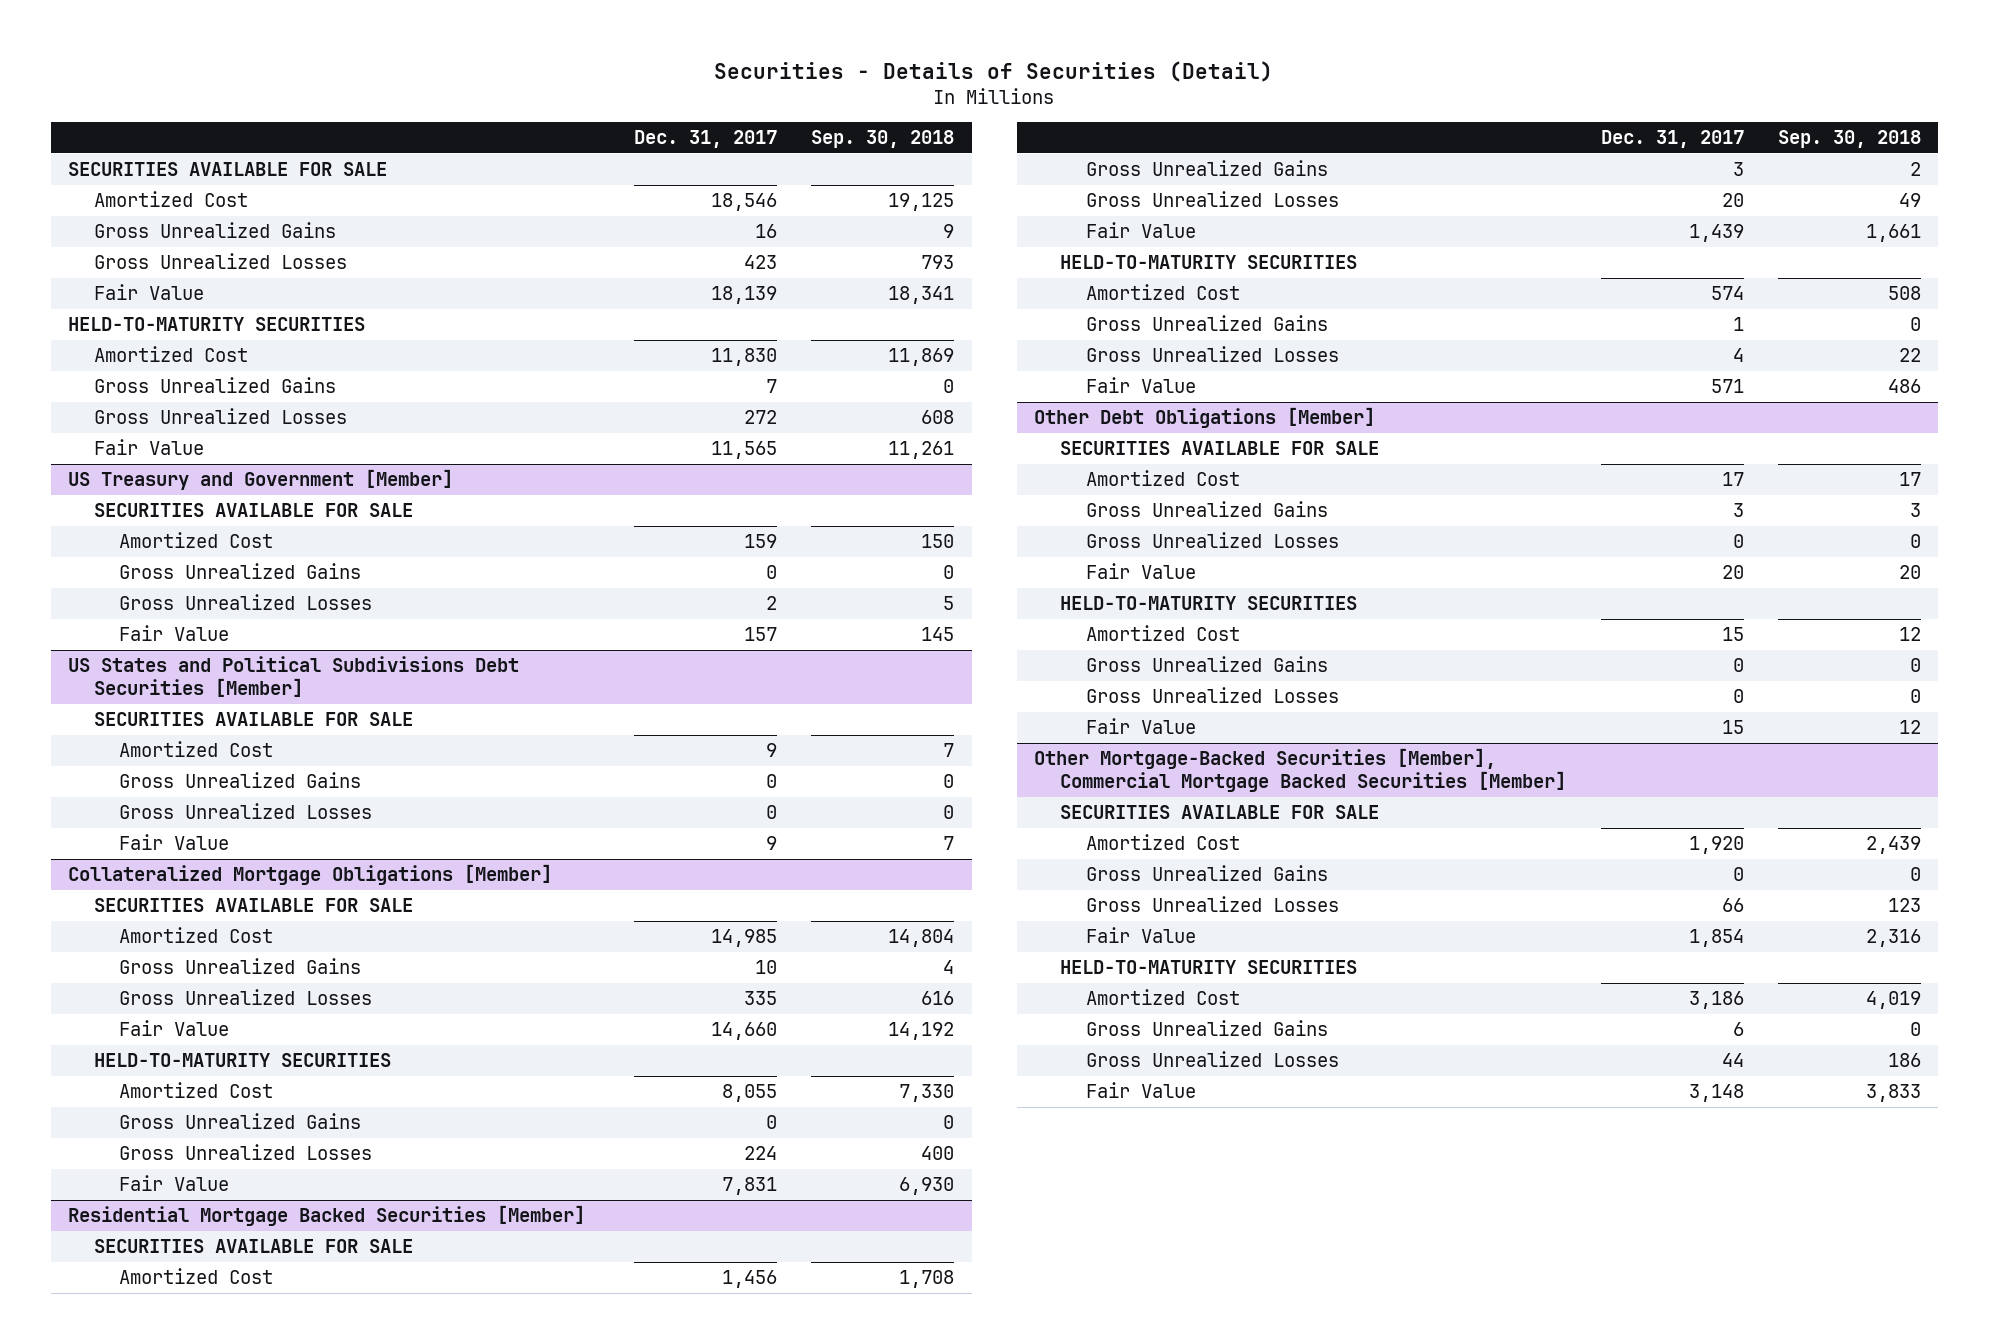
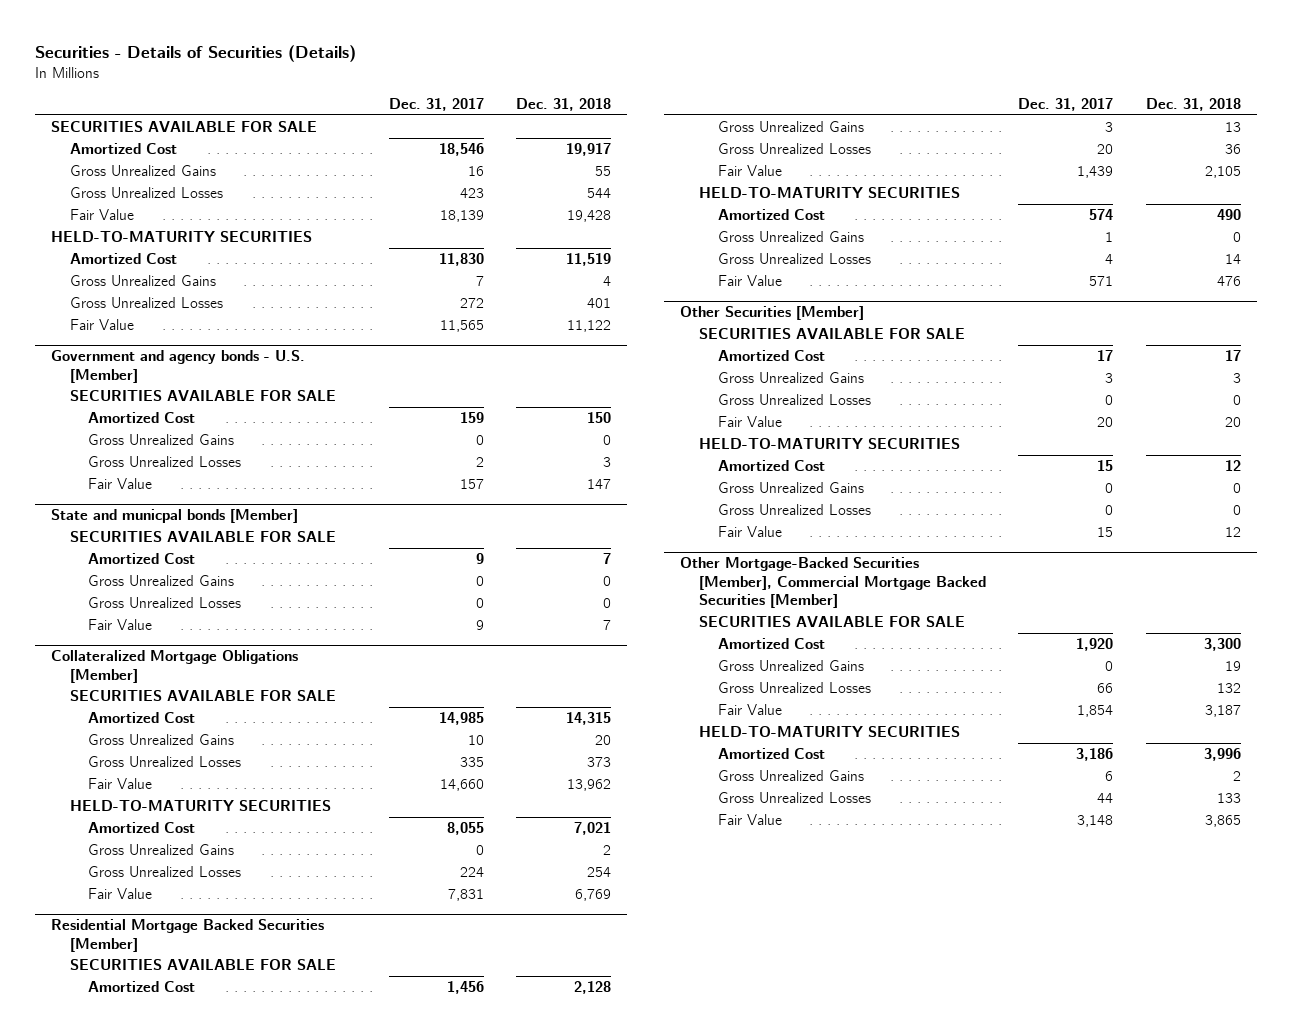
[714,61,1274,83] Securities - Details of Securities (Detail) -> [34,44,356,62] Securities - Details of Securities (Details)
[811,130,955,149] Sep. 30, 2018 -> none
none -> [516,98,612,112] Dec. 31, 2018
[67,469,453,491] US Treasury and Government [Member] -> [50,350,305,383] Government and agency bonds - U.S. [Member]
[67,656,519,698] US States and Political Subdivisions Debt Securities [Member] -> [50,509,298,524] State and municpal bonds [Member]
[1034,407,1376,429] Other Debt Obligations [Member] -> [680,306,865,321] Other Securities [Member]

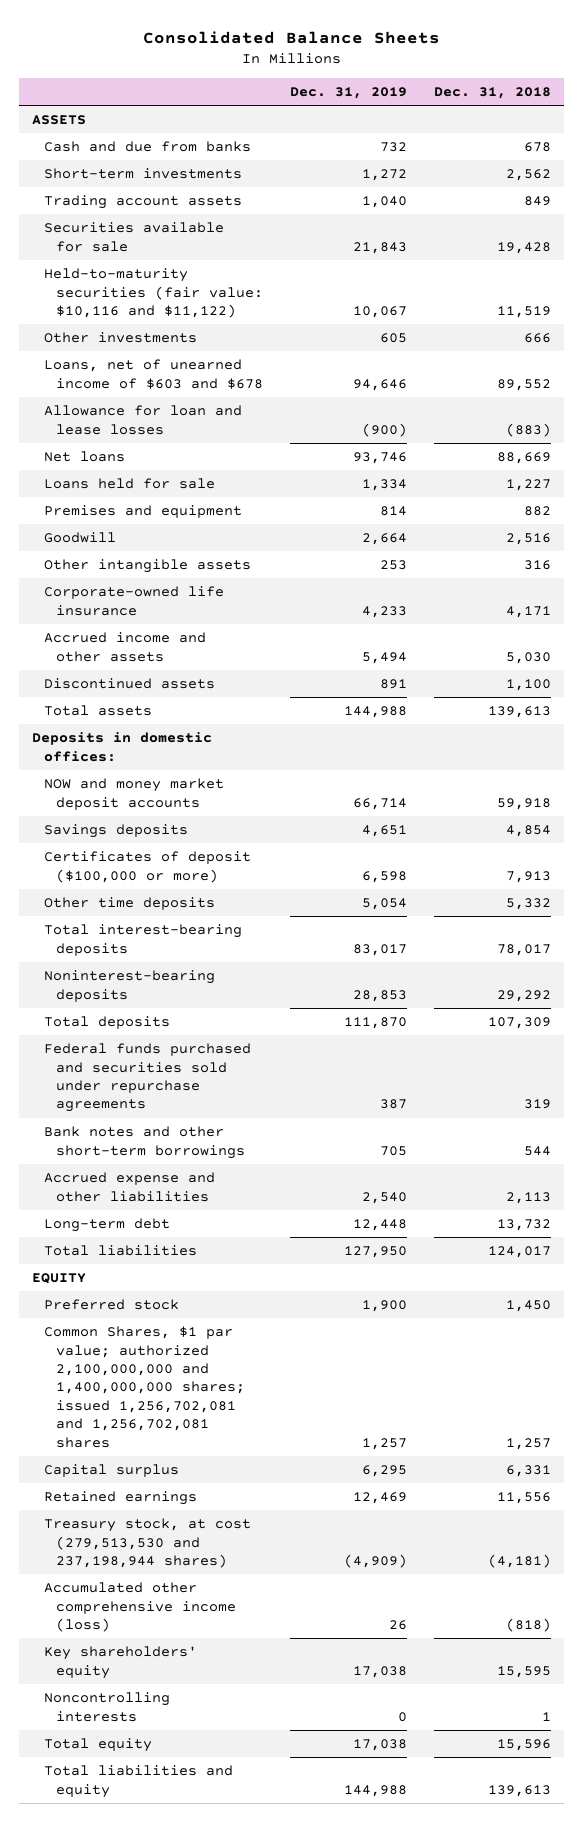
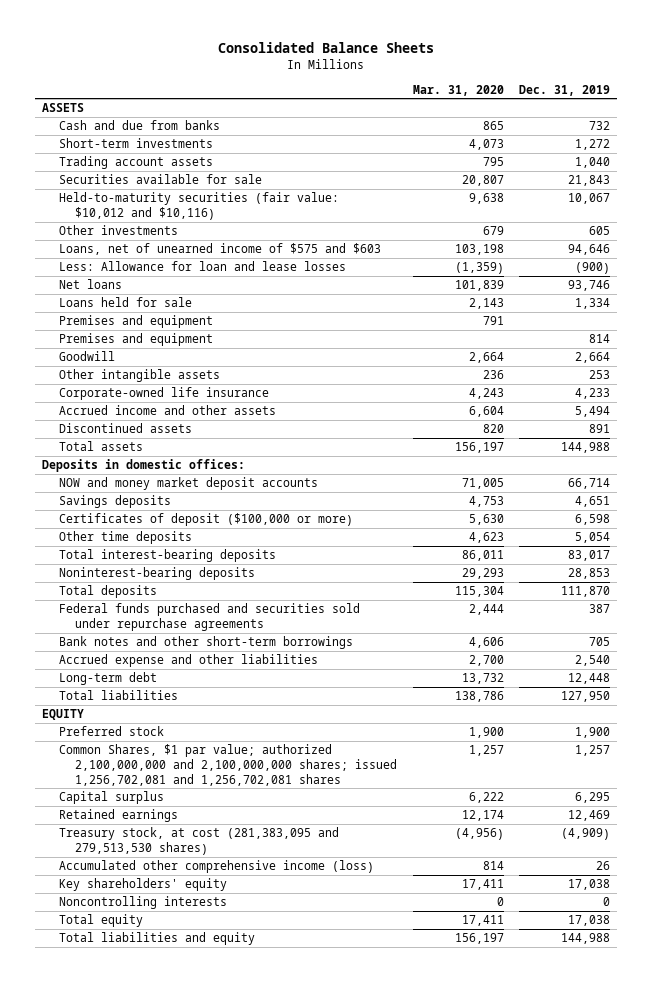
[433,87,551,100] Dec. 31, 2018 -> none
none -> [412,84,504,96] Mar. 31, 2020
[44,268,263,319] Held-to-maturity securities (fair value: $10,116 and $11,122) -> [58,192,339,220] Held-to-maturity securities (fair value: $10,012 and $10,116)
[44,359,263,389] Loans, net of unearned income of $603 and $678 -> [58,243,381,256] Loans, net of unearned income of $575 and $603
[44,405,243,435] Allowance for loan and lease losses -> [58,261,346,272] Less: Allowance for loan and lease losses
none -> [58,315,213,329] Premises and equipment
[44,1326,245,1448] Common Shares, $1 par value; authorized 2,100,000,000 and 1,400,000,000 shares; issued 1,256,702,081 and 1,256,702,081 shares -> [58,744,398,786] Common Shares, $1 par value; authorized 2,100,000,000 and 2,100,000,000 shares; issued 1,256,702,081 and 1,256,702,081 shares
[44,1518,252,1569] Treasury stock, at cost (279,513,530 and 237,198,944 shares) -> [58,827,339,855] Treasury stock, at cost (281,383,095 and 279,513,530 shares)

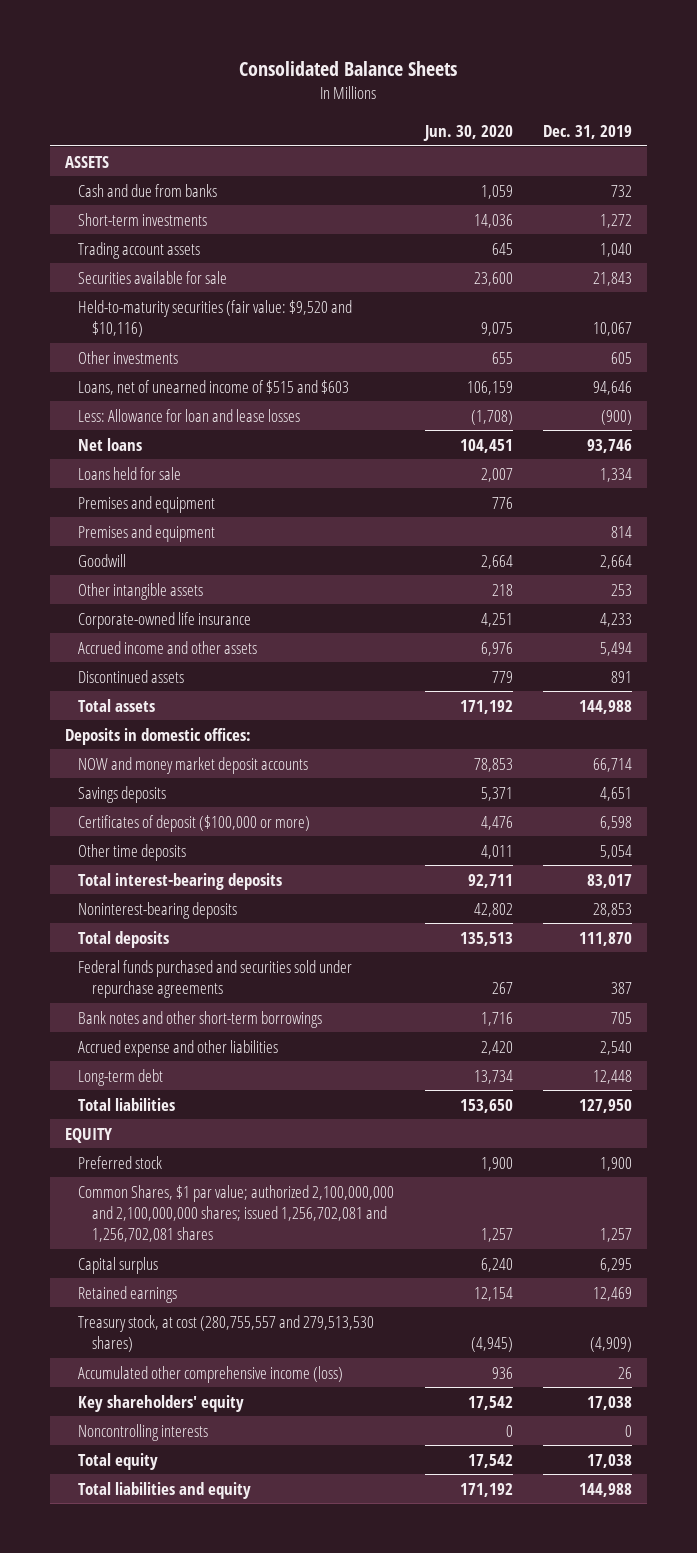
[412,84,504,96] Mar. 31, 2020 -> none
none -> [422,125,513,142] Jun. 30, 2020
[58,192,339,220] Held-to-maturity securities (fair value: $10,012 and $10,116) -> [78,299,353,338] Held-to-maturity securities (fair value: $9,520 and $10,116)
[58,243,381,256] Loans, net of unearned income of $575 and $603 -> [78,379,350,395] Loans, net of unearned income of $515 and $603
[58,827,339,855] Treasury stock, at cost (281,383,095 and 279,513,530 shares) -> [78,1314,375,1353] Treasury stock, at cost (280,755,557 and 279,513,530 shares)

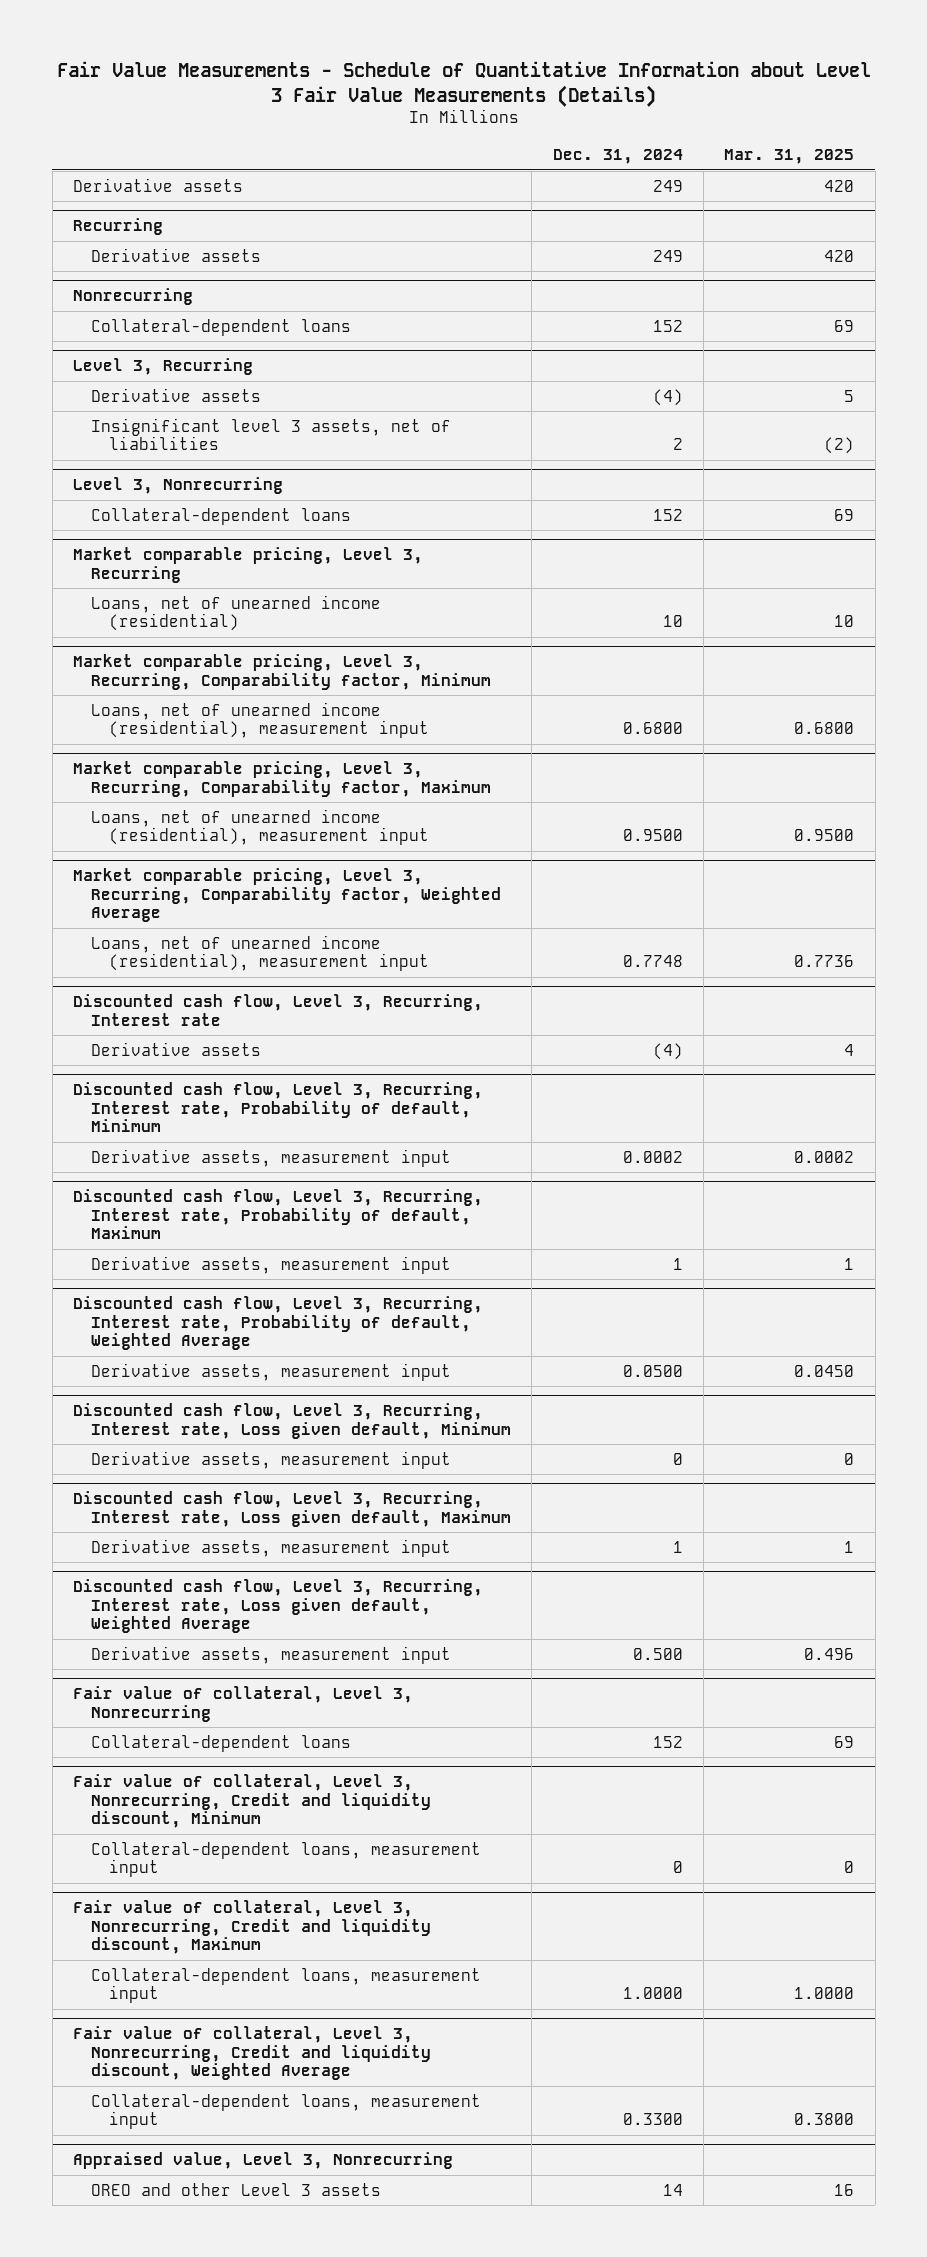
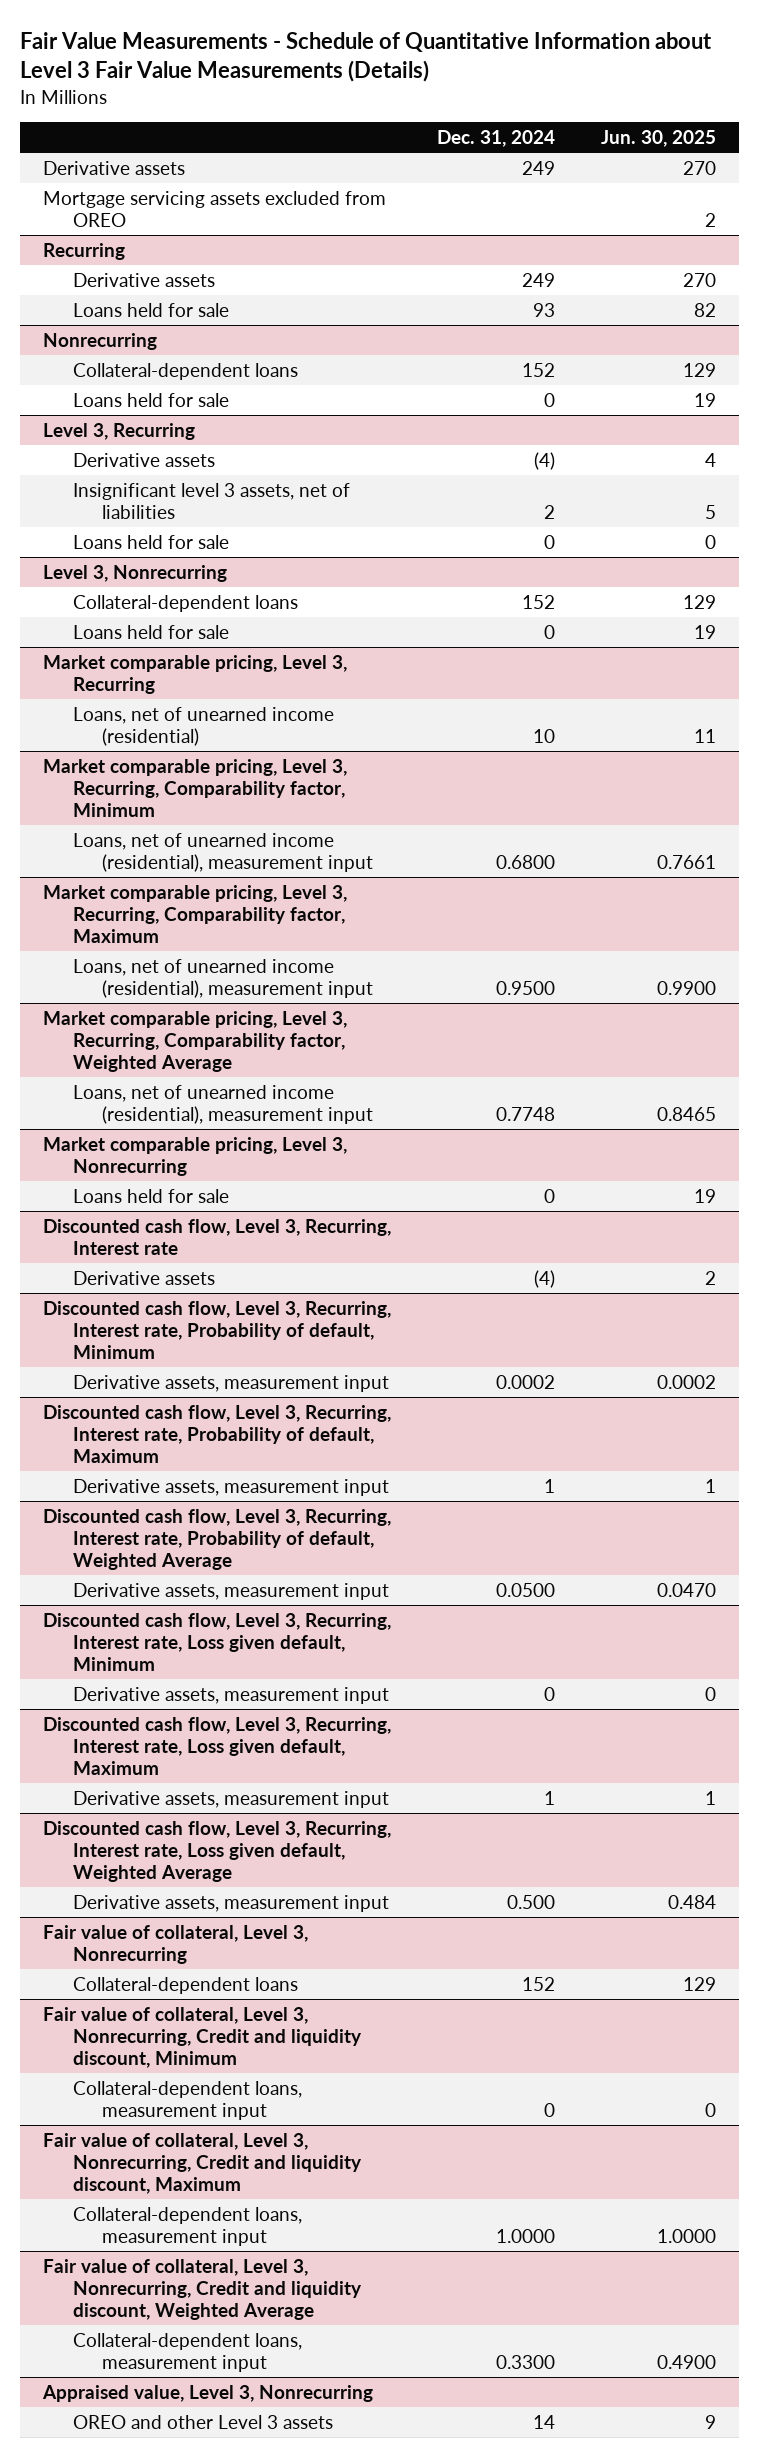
[724,148,855,164] Mar. 31, 2025 -> none
none -> [600,130,716,148] Jun. 30, 2025
none -> [42,190,386,227] Mortgage servicing assets excluded from OREO
none -> [72,302,229,317] Loans held for sale
none -> [72,392,229,407] Loans held for sale
none -> [72,534,229,549] Loans held for sale
none -> [72,624,229,639] Loans held for sale
none -> [42,1136,347,1176] Market comparable pricing, Level 3, Nonrecurring
none -> [72,1188,229,1203] Loans held for sale

